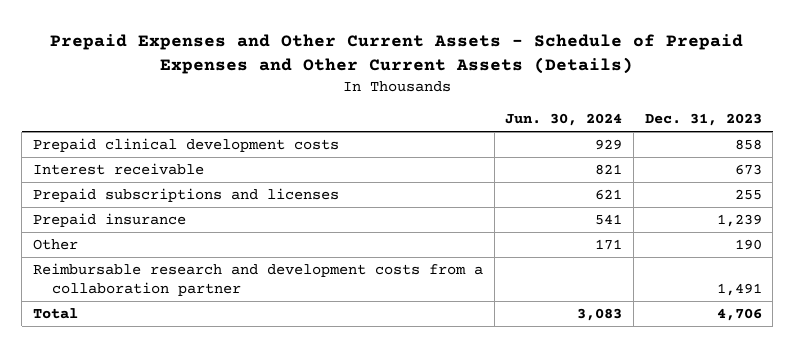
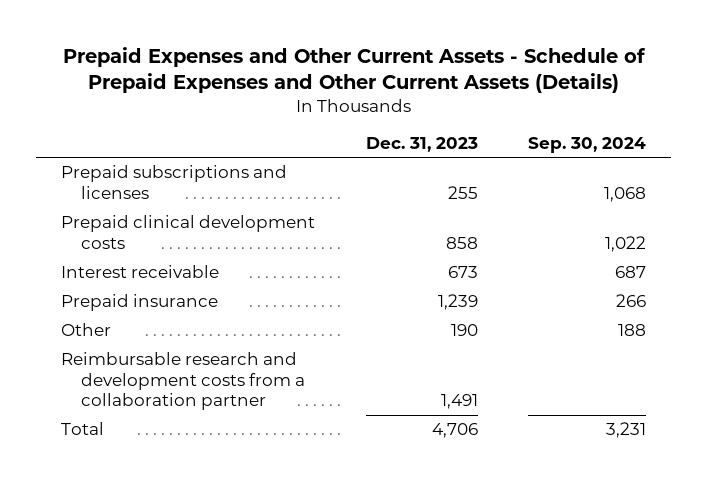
[505,113,623,127] Jun. 30, 2024 -> none
none -> [527,136,646,153] Sep. 30, 2024
[32,187,339,202] Prepaid subscriptions and licenses -> [61,165,288,199] Prepaid subscriptions and licenses

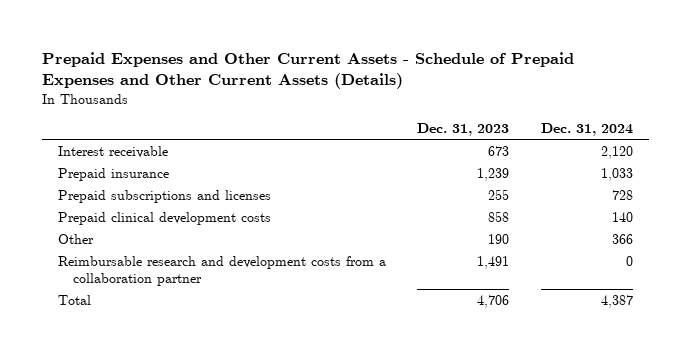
[527,136,646,153] Sep. 30, 2024 -> none
none -> [540,123,633,137] Dec. 31, 2024
[61,165,288,199] Prepaid subscriptions and licenses -> [58,189,272,203] Prepaid subscriptions and licenses
[61,215,316,249] Prepaid clinical development costs -> [58,211,272,225] Prepaid clinical development costs

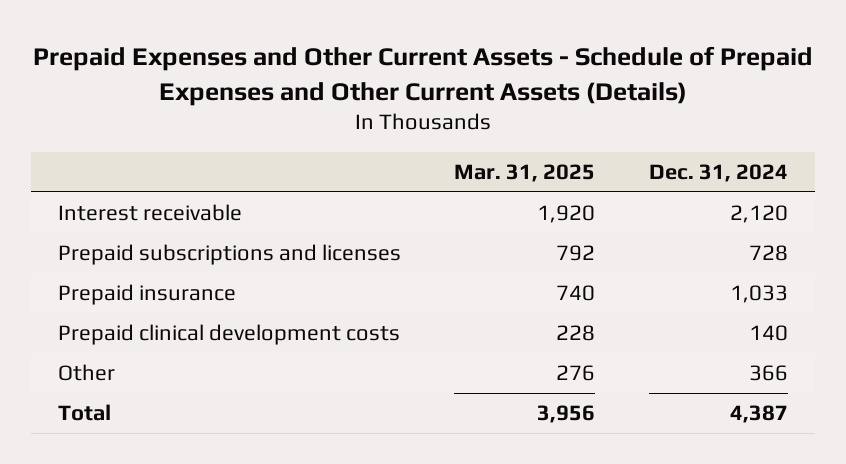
[417,123,510,137] Dec. 31, 2023 -> none
none -> [454,163,596,182] Mar. 31, 2025
[58,167,170,181] Prepaid insurance -> [57,284,236,306] Prepaid insurance
[58,255,387,287] Reimbursable research and development costs from a collaboration partner -> none

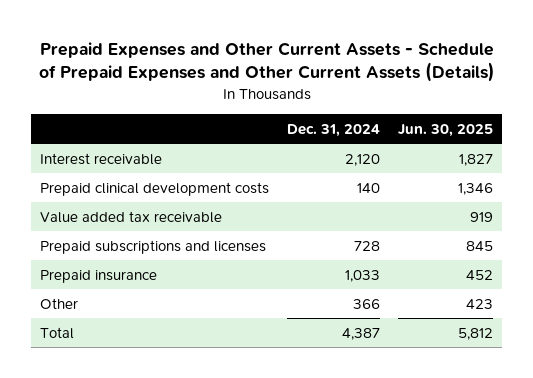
[454,163,596,182] Mar. 31, 2025 -> none
none -> [398,123,494,137] Jun. 30, 2025
[57,324,400,346] Prepaid clinical development costs -> [40,181,270,196] Prepaid clinical development costs
none -> [40,210,223,223] Value added tax receivable

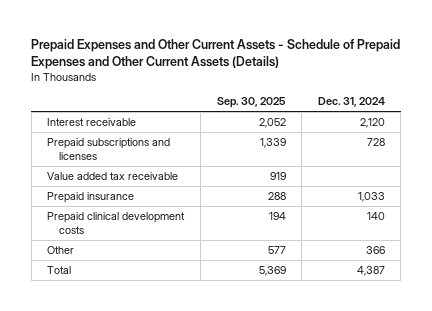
[398,123,494,137] Jun. 30, 2025 -> none
none -> [216,97,286,109] Sep. 30, 2025
[40,210,223,223] Value added tax receivable -> [47,171,179,180] Value added tax receivable
[40,181,270,196] Prepaid clinical development costs -> [47,211,186,234] Prepaid clinical development costs

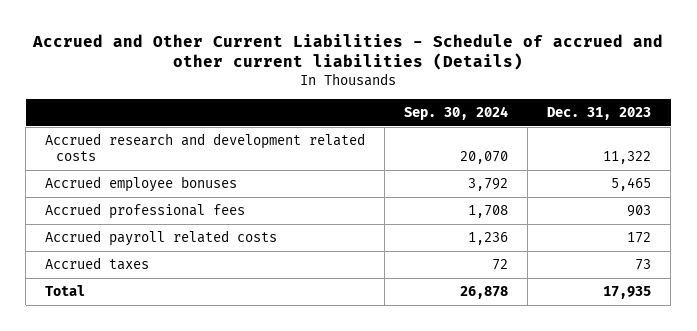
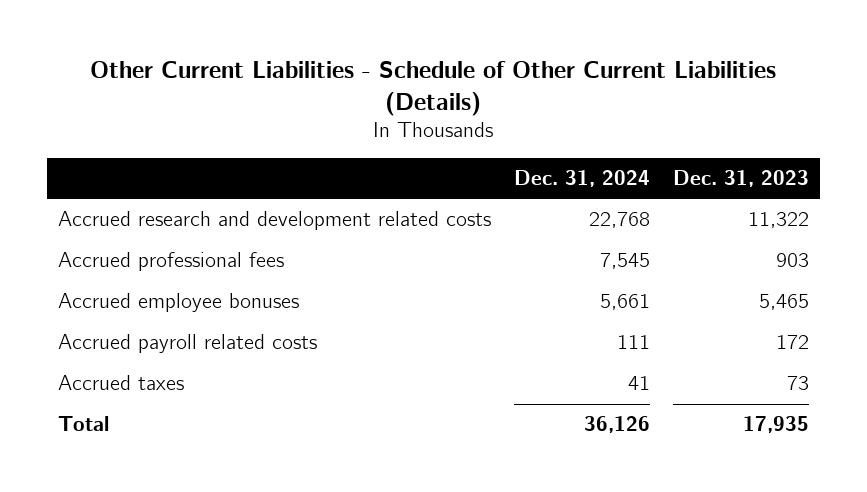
[32,33,664,71] Accrued and Other Current Liabilities - Schedule of accrued and other current liabilities (Details) -> [90,61,777,116] Other Current Liabilities - Schedule of Other Current Liabilities (Details)
[404,105,509,120] Sep. 30, 2024 -> none
none -> [513,170,650,188] Dec. 31, 2024
[45,176,238,193] Accrued employee bonuses -> [57,293,299,313] Accrued employee bonuses

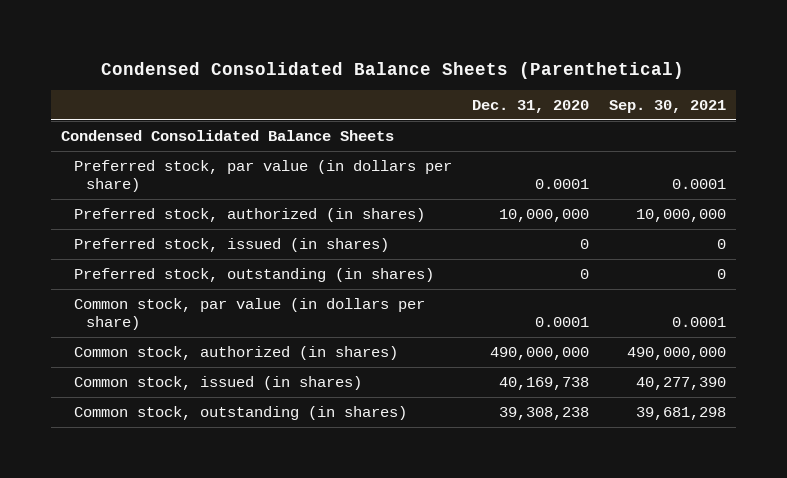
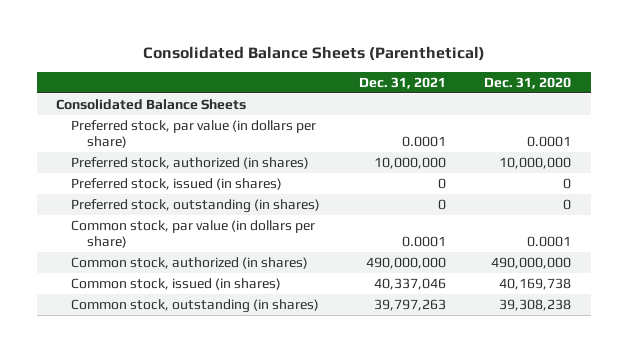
[101,61,685,79] Condensed Consolidated Balance Sheets (Parenthetical) -> [142,46,485,62] Consolidated Balance Sheets (Parenthetical)
[608,99,726,113] Sep. 30, 2021 -> none
none -> [358,76,446,89] Dec. 31, 2021
[60,129,394,141] Condensed Consolidated Balance Sheets -> [55,99,246,111] Consolidated Balance Sheets

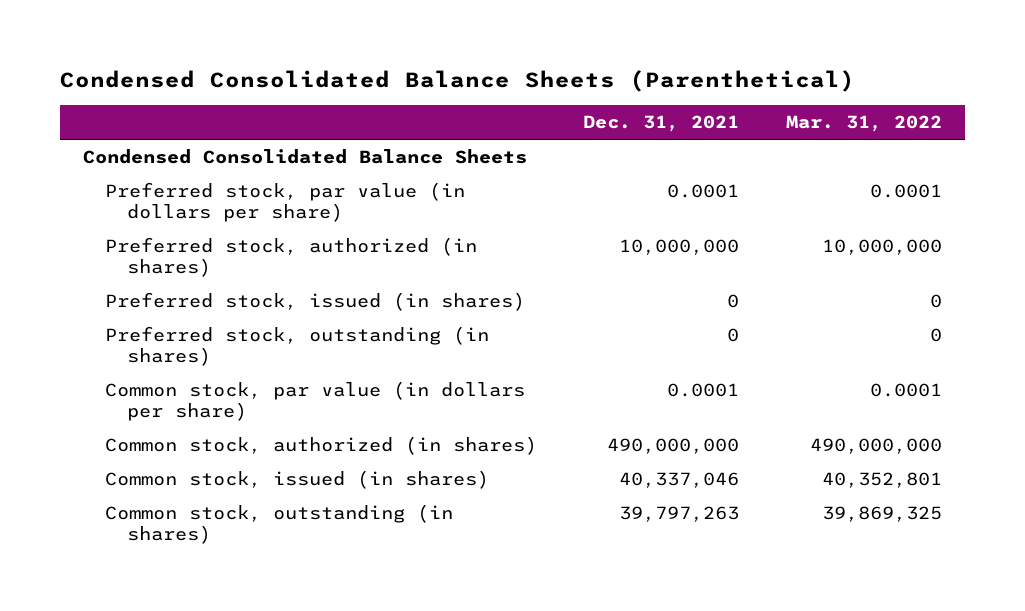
[142,46,485,62] Consolidated Balance Sheets (Parenthetical) -> [59,70,855,93] Condensed Consolidated Balance Sheets (Parenthetical)
[484,76,572,89] Dec. 31, 2020 -> none
none -> [785,115,942,133] Mar. 31, 2022
[55,99,246,111] Consolidated Balance Sheets -> [83,149,528,165] Condensed Consolidated Balance Sheets

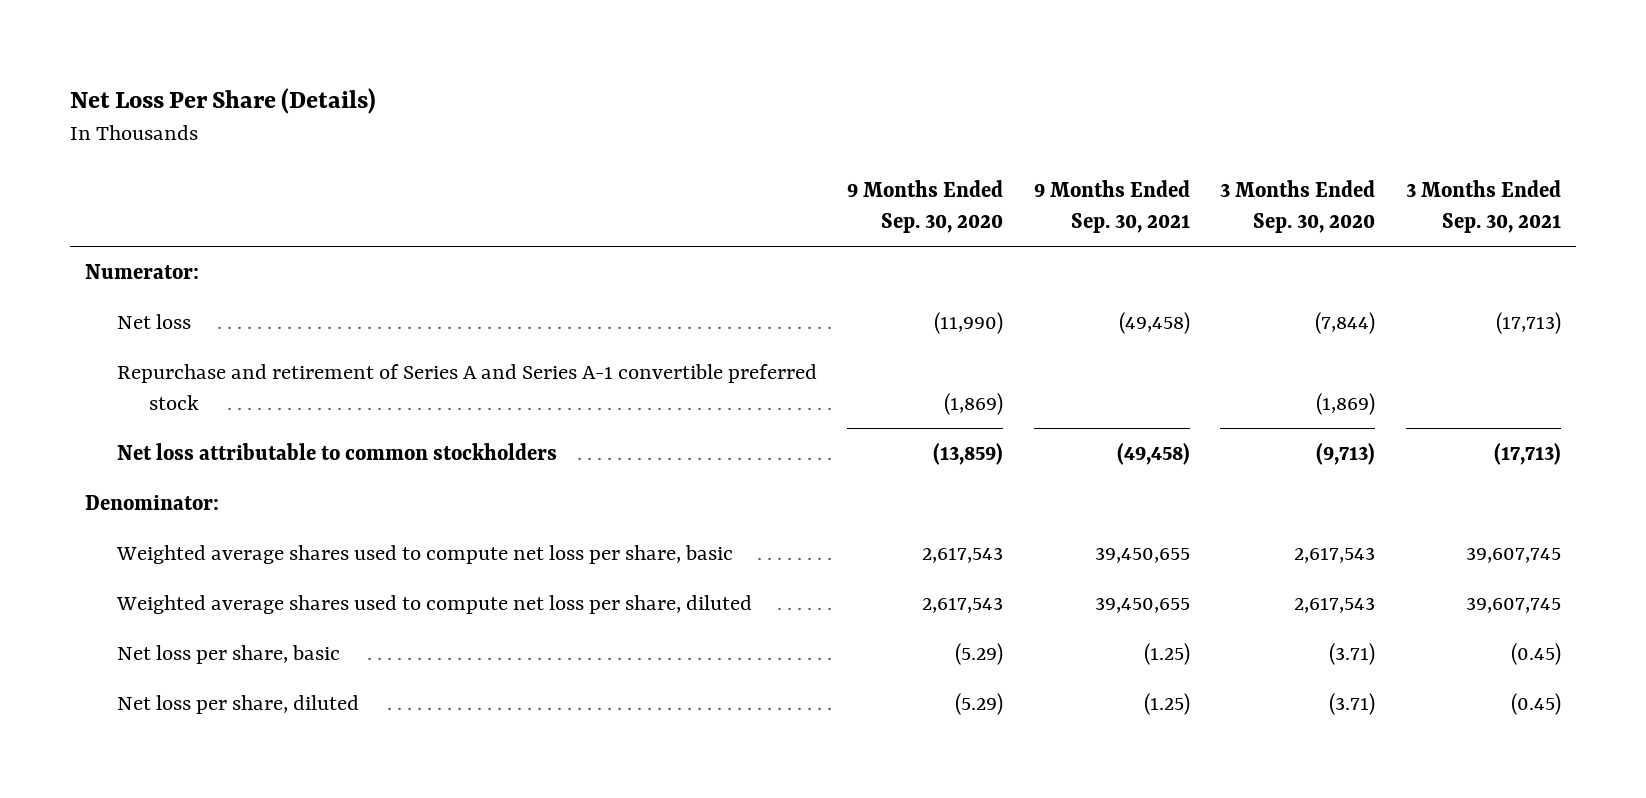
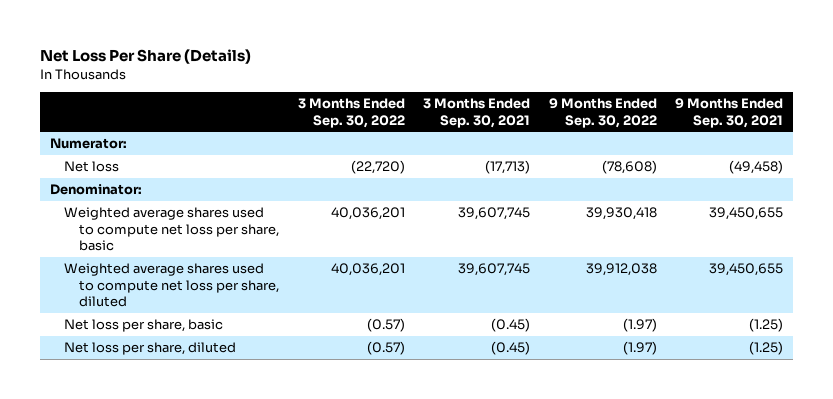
[847,179,1004,233] 9 Months Ended Sep. 30, 2020 -> none
[1220,179,1376,233] 3 Months Ended Sep. 30, 2020 -> none
none -> [297,98,405,128] 3 Months Ended Sep. 30, 2022
none -> [548,98,657,128] 9 Months Ended Sep. 30, 2022
[117,364,818,411] Repurchase and retirement of Series A and Series A-1 convertible preferred stock -> none
[117,443,558,461] Net loss attributable to common stockholders -> none

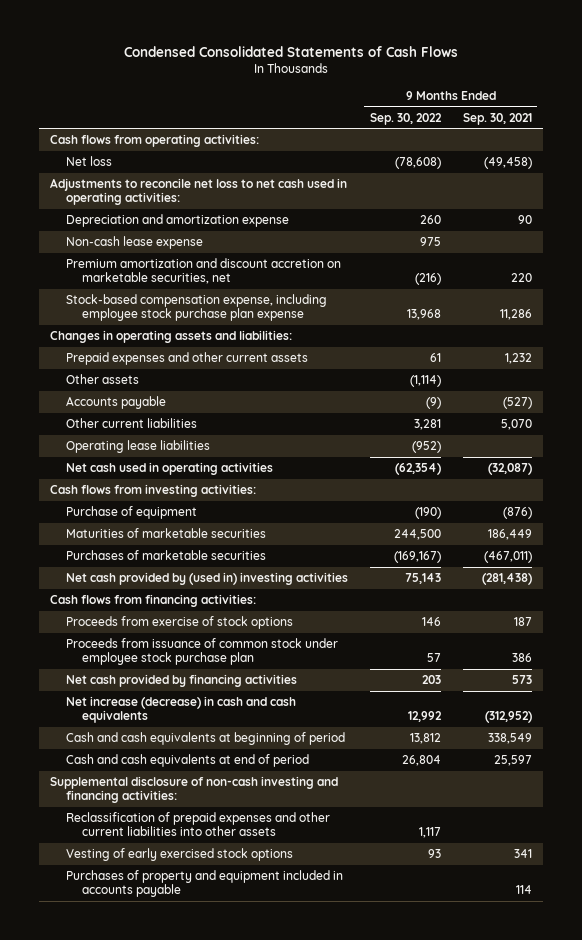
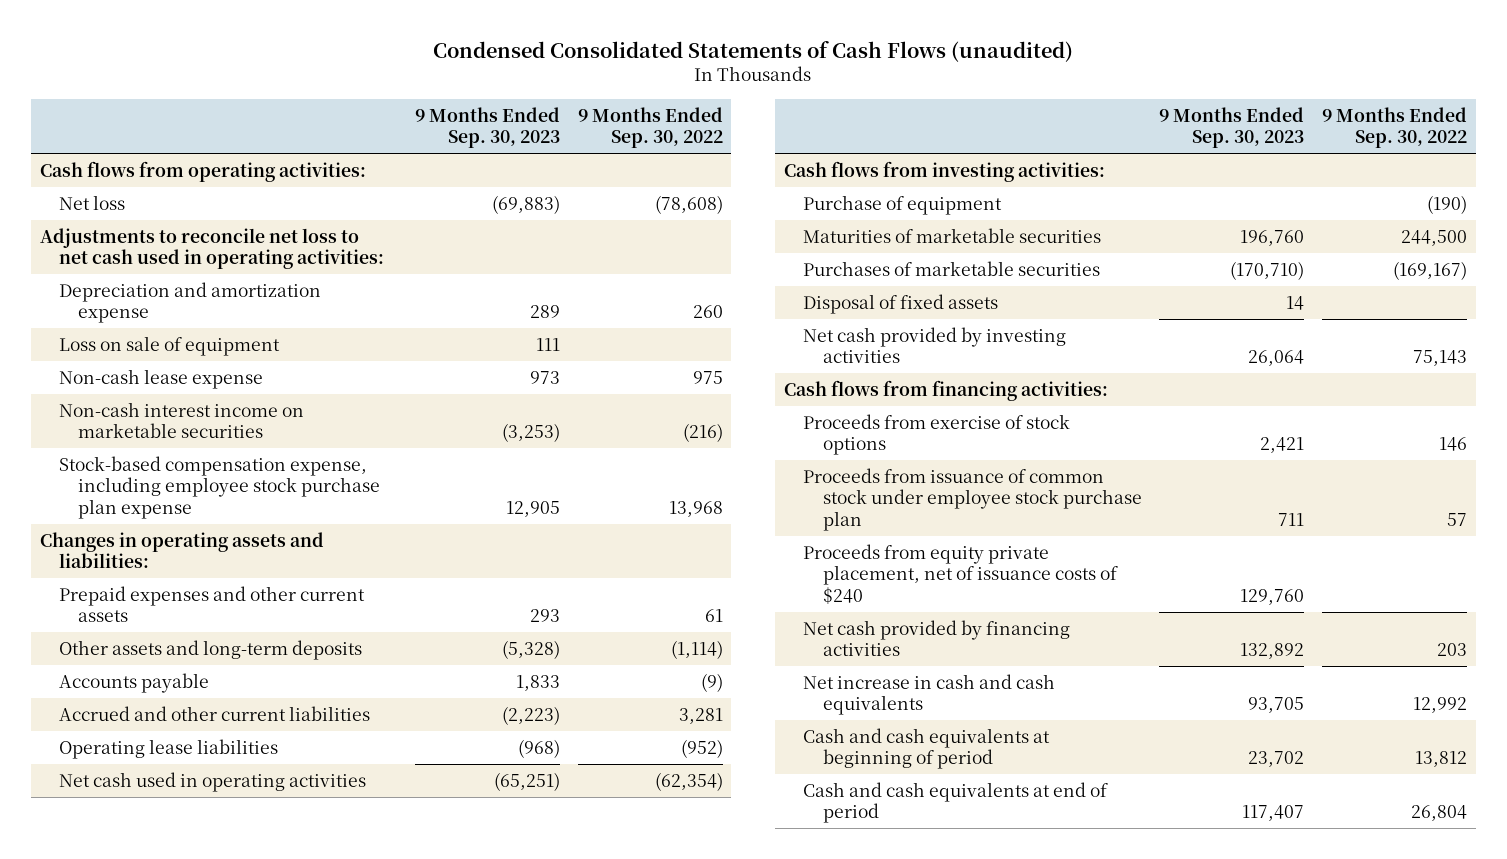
[123,46,458,58] Condensed Consolidated Statements of Cash Flows -> [433,40,1074,62] Condensed Consolidated Statements of Cash Flows (unaudited)
[462,112,532,125] Sep. 30, 2021 -> none
none -> [414,106,560,149] 9 Months Ended Sep. 30, 2023
none -> [58,335,280,356] Loss on sale of equipment
[65,258,341,285] Premium amortization and discount accretion on marketable securities, net -> [58,401,304,439] Non-cash interest income on marketable securities
[65,374,139,385] Other assets -> [58,639,362,660] Other assets and long-term deposits
[65,418,197,429] Other current liabilities -> [58,705,370,721] Accrued and other current liabilities
none -> [803,293,999,314] Disposal of fixed assets
[65,572,348,586] Net cash provided by (used in) investing activities -> [803,326,1067,364] Net cash provided by investing activities
none -> [803,543,1118,605] Proceeds from equity private placement, net of issuance costs of $240
[65,696,296,724] Net increase (decrease) in cash and cash equivalents -> [803,673,1056,716] Net increase in cash and cash equivalents
[49,776,338,804] Supplemental disclosure of non-cash investing and financing activities: -> none
[65,812,330,837] Reclassification of prepaid expenses and other current liabilities into other assets -> none
[65,848,293,862] Vesting of early exercised stock options -> none
[65,870,343,898] Purchases of property and equipment included in accounts payable -> none

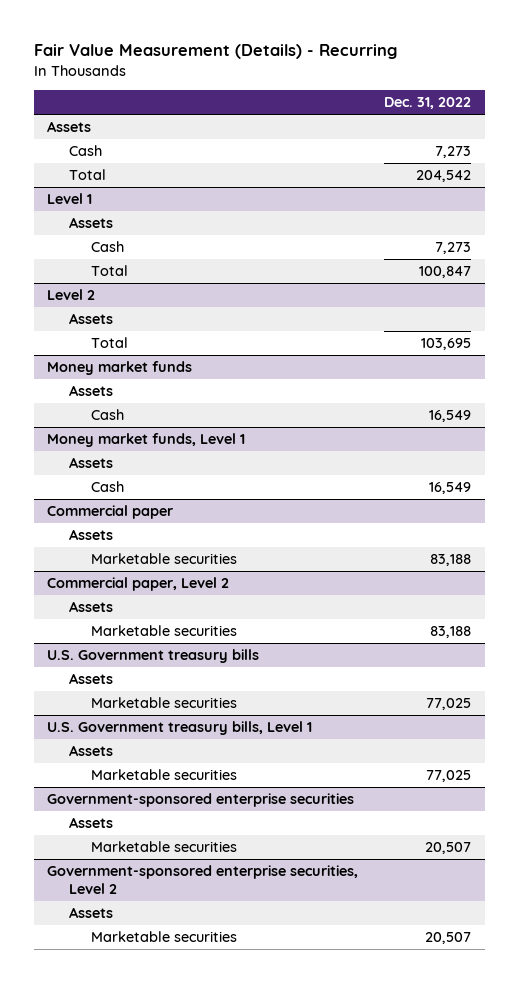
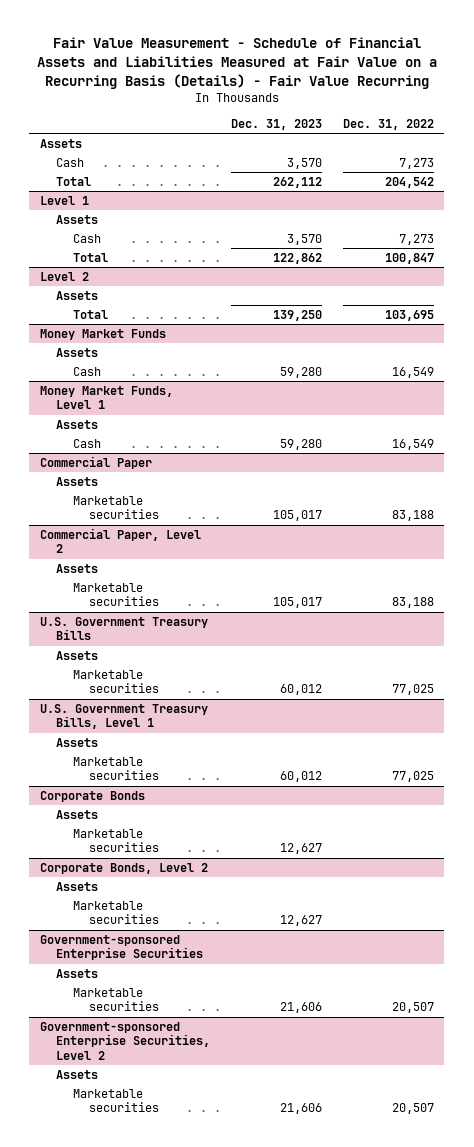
[33,44,397,60] Fair Value Measurement (Details) - Recurring -> [36,37,437,89] Fair Value Measurement - Schedule of Financial Assets and Liabilities Measured at Fair Value on a Recurring Basis (Details) - Fair Value Recurring
none -> [231,119,323,131] Dec. 31, 2023
[46,361,192,376] Money market funds -> [39,329,166,341] Money Market Funds
[46,433,245,448] Money market funds, Level 1 -> [39,386,173,410] Money Market Funds, Level 1
[46,505,173,520] Commercial paper -> [39,456,152,470] Commercial Paper
[46,577,229,592] Commercial paper, Level 2 -> [39,528,201,554] Commercial Paper, Level 2
[46,649,259,664] U.S. Government treasury bills -> [39,617,208,641] U.S. Government Treasury Bills
[46,721,312,736] U.S. Government treasury bills, Level 1 -> [39,704,208,730] U.S. Government Treasury Bills, Level 1
[46,793,354,808] Government-sponsored enterprise securities -> none
none -> [39,791,145,803] Corporate Bonds
none -> [72,829,159,853] Marketable securities
none -> [39,863,208,875] Corporate Bonds, Level 2
none -> [56,882,99,892] Assets
none -> [72,901,159,925] Marketable securities
none -> [39,935,204,961] Government-sponsored Enterprise Securities
none -> [56,969,99,979] Assets
[46,865,358,895] Government-sponsored enterprise securities, Level 2 -> [39,1022,211,1060] Government-sponsored Enterprise Securities, Level 2

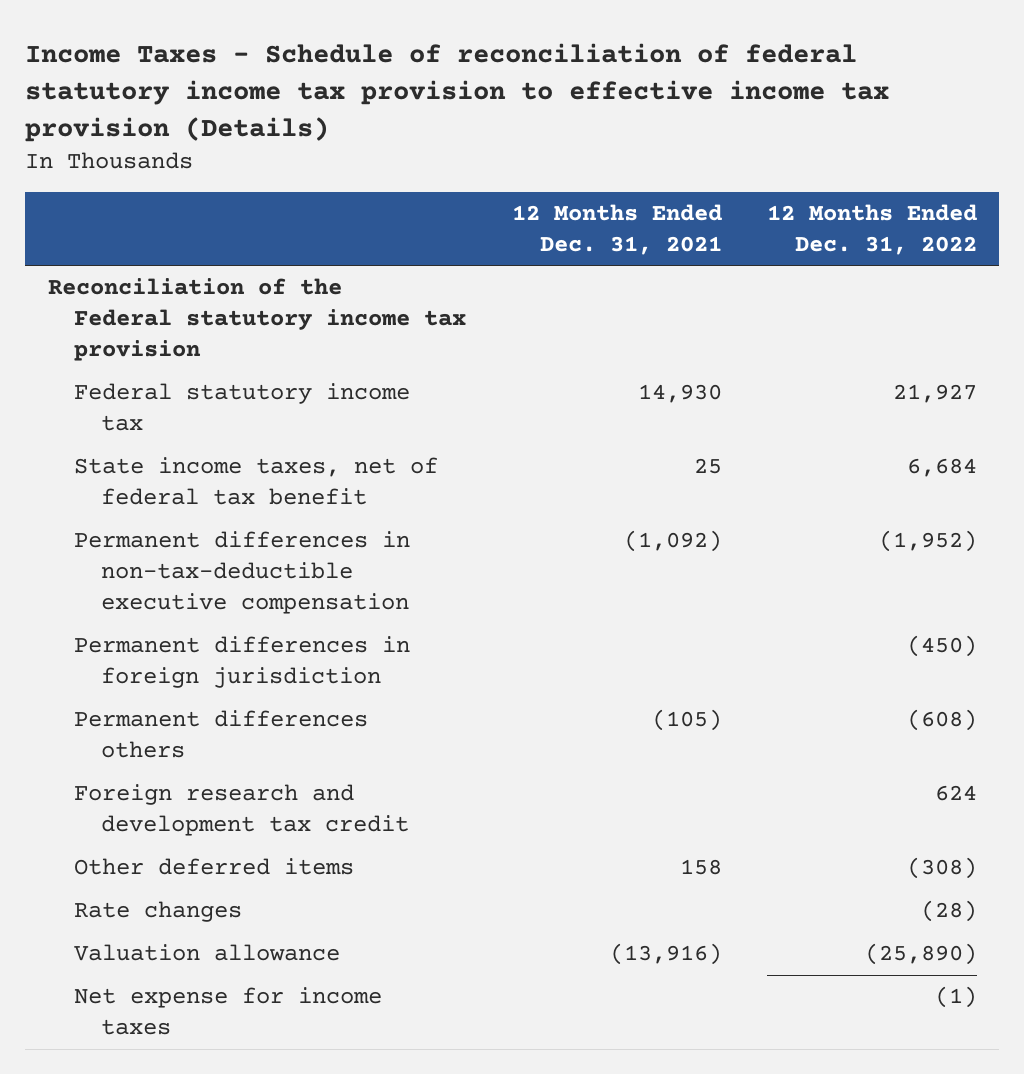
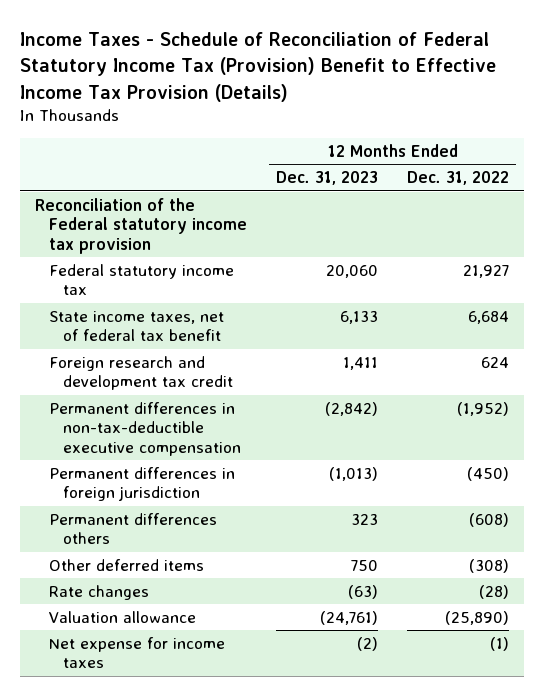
[25,42,890,142] Income Taxes - Schedule of reconciliation of federal statutory income tax provision to effective income tax provision (Details) -> [20,32,497,102] Income Taxes - Schedule of Reconciliation of Federal Statutory Income Tax (Provision) Benefit to Effective Income Tax Provision (Details)
[511,204,722,255] 12 Months Ended Dec. 31, 2021 -> none
none -> [276,171,379,186] Dec. 31, 2023
[74,784,410,837] Foreign research and development tax credit -> [49,355,234,391] Foreign research and development tax credit

